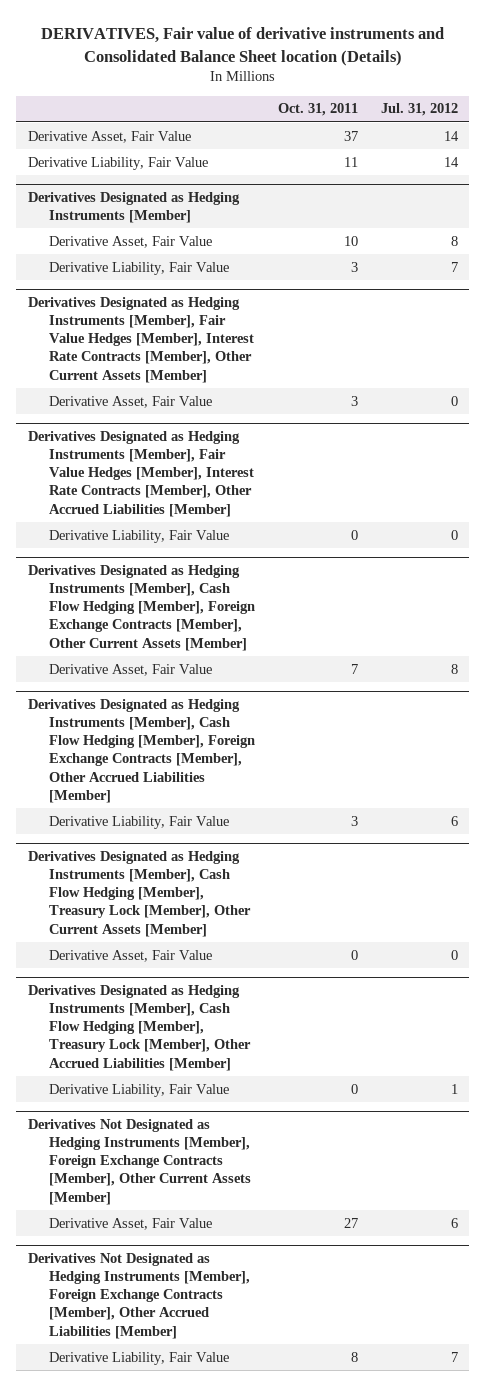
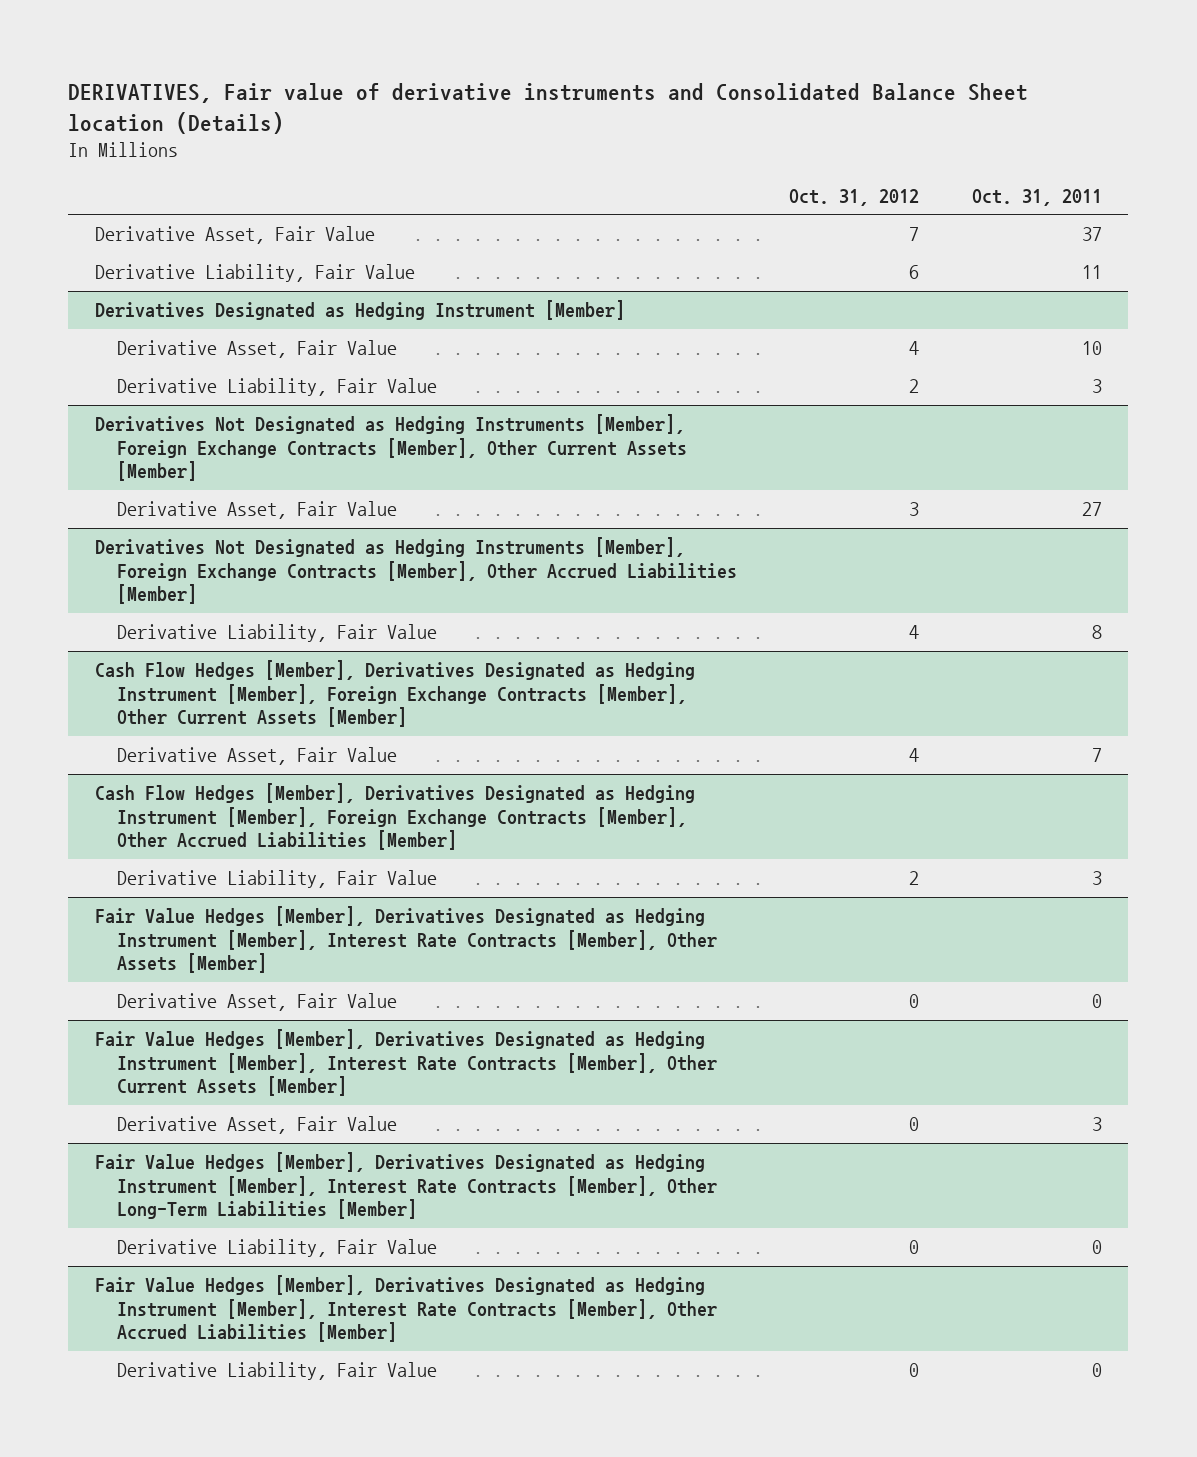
[380,103,458,117] Jul. 31, 2012 -> none
none -> [789,188,920,206] Oct. 31, 2012
[27,191,240,223] Derivatives Designated as Hedging Instruments [Member] -> [94,300,625,321] Derivatives Designated as Hedging Instrument [Member]
[27,296,255,383] Derivatives Designated as Hedging Instruments [Member], Fair Value Hedges [Member], Interest Rate Contracts [Member], Other Current Assets [Member] -> none
[49,395,213,408] Derivative Asset, Fair Value -> none
[27,430,255,517] Derivatives Designated as Hedging Instruments [Member], Fair Value Hedges [Member], Interest Rate Contracts [Member], Other Accrued Liabilities [Member] -> none
[49,529,230,543] Derivative Liability, Fair Value -> none
[27,564,256,651] Derivatives Designated as Hedging Instruments [Member], Cash Flow Hedging [Member], Foreign Exchange Contracts [Member], Other Current Assets [Member] -> none
[49,663,213,676] Derivative Asset, Fair Value -> none
[27,698,256,803] Derivatives Designated as Hedging Instruments [Member], Cash Flow Hedging [Member], Foreign Exchange Contracts [Member], Other Accrued Liabilities [Member] -> none
[49,815,230,829] Derivative Liability, Fair Value -> none
[27,850,252,937] Derivatives Designated as Hedging Instruments [Member], Cash Flow Hedging [Member], Treasury Lock [Member], Other Current Assets [Member] -> none
[49,949,213,962] Derivative Asset, Fair Value -> none
[27,984,252,1071] Derivatives Designated as Hedging Instruments [Member], Cash Flow Hedging [Member], Treasury Lock [Member], Other Accrued Liabilities [Member] -> none
[49,1083,230,1097] Derivative Liability, Fair Value -> none
none -> [94,660,695,728] Cash Flow Hedges [Member], Derivatives Designated as Hedging Instrument [Member], Foreign Exchange Contracts [Member], Other Current Assets [Member]
none -> [116,747,397,766] Derivative Asset, Fair Value
none -> [94,783,695,851] Cash Flow Hedges [Member], Derivatives Designated as Hedging Instrument [Member], Foreign Exchange Contracts [Member], Other Accrued Liabilities [Member]
none -> [116,870,437,889] Derivative Liability, Fair Value
none -> [94,906,717,974] Fair Value Hedges [Member], Derivatives Designated as Hedging Instrument [Member], Interest Rate Contracts [Member], Other Assets [Member]
none -> [116,993,397,1012] Derivative Asset, Fair Value
none -> [94,1029,717,1097] Fair Value Hedges [Member], Derivatives Designated as Hedging Instrument [Member], Interest Rate Contracts [Member], Other Current Assets [Member]
none -> [116,1116,397,1135] Derivative Asset, Fair Value
none -> [94,1152,717,1220] Fair Value Hedges [Member], Derivatives Designated as Hedging Instrument [Member], Interest Rate Contracts [Member], Other Long-Term Liabilities [Member]
none -> [116,1239,437,1258] Derivative Liability, Fair Value
none -> [94,1275,717,1343] Fair Value Hedges [Member], Derivatives Designated as Hedging Instrument [Member], Interest Rate Contracts [Member], Other Accrued Liabilities [Member]
none -> [116,1362,437,1381] Derivative Liability, Fair Value

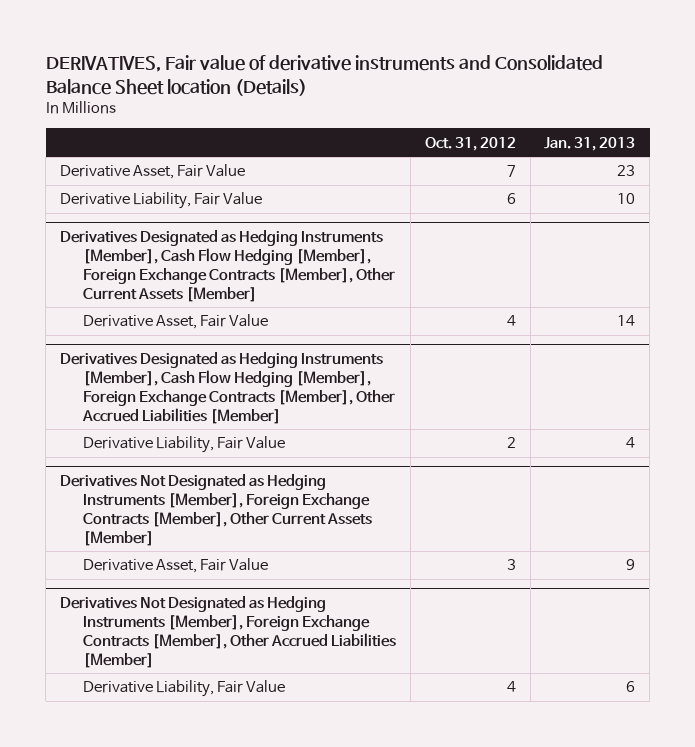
[972,188,1103,206] Oct. 31, 2011 -> none
none -> [544,136,636,151] Jan. 31, 2013
[94,300,625,321] Derivatives Designated as Hedging Instrument [Member] -> none
none -> [59,229,396,302] Derivatives Designated as Hedging Instruments [Member], Cash Flow Hedging [Member], Foreign Exchange Contracts [Member], Other Current Assets [Member]
none -> [59,351,396,424] Derivatives Designated as Hedging Instruments [Member], Cash Flow Hedging [Member], Foreign Exchange Contracts [Member], Other Accrued Liabilities [Member]
[94,660,695,728] Cash Flow Hedges [Member], Derivatives Designated as Hedging Instrument [Member], Foreign Exchange Contracts [Member], Other Current Assets [Member] -> none
[116,747,397,766] Derivative Asset, Fair Value -> none
[94,783,695,851] Cash Flow Hedges [Member], Derivatives Designated as Hedging Instrument [Member], Foreign Exchange Contracts [Member], Other Accrued Liabilities [Member] -> none
[116,870,437,889] Derivative Liability, Fair Value -> none
[94,906,717,974] Fair Value Hedges [Member], Derivatives Designated as Hedging Instrument [Member], Interest Rate Contracts [Member], Other Assets [Member] -> none
[116,993,397,1012] Derivative Asset, Fair Value -> none
[94,1029,717,1097] Fair Value Hedges [Member], Derivatives Designated as Hedging Instrument [Member], Interest Rate Contracts [Member], Other Current Assets [Member] -> none
[116,1116,397,1135] Derivative Asset, Fair Value -> none
[94,1152,717,1220] Fair Value Hedges [Member], Derivatives Designated as Hedging Instrument [Member], Interest Rate Contracts [Member], Other Long-Term Liabilities [Member] -> none
[116,1239,437,1258] Derivative Liability, Fair Value -> none
[94,1275,717,1343] Fair Value Hedges [Member], Derivatives Designated as Hedging Instrument [Member], Interest Rate Contracts [Member], Other Accrued Liabilities [Member] -> none
[116,1362,437,1381] Derivative Liability, Fair Value -> none

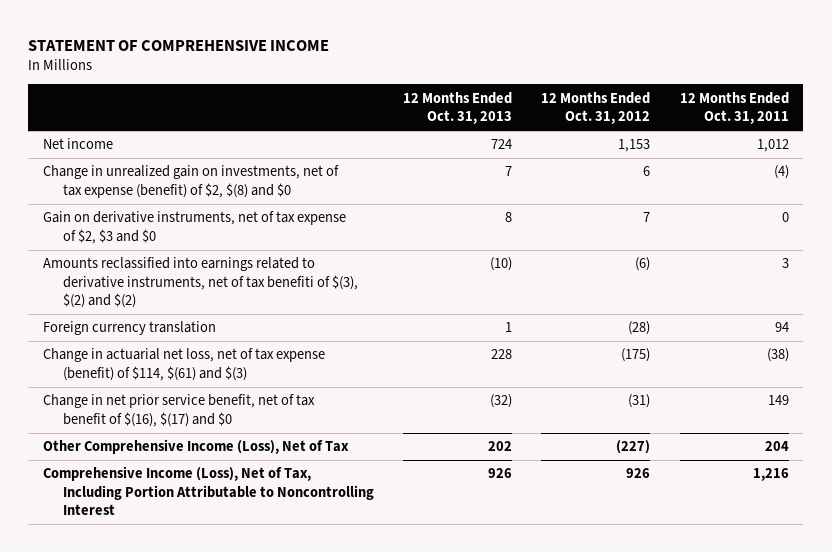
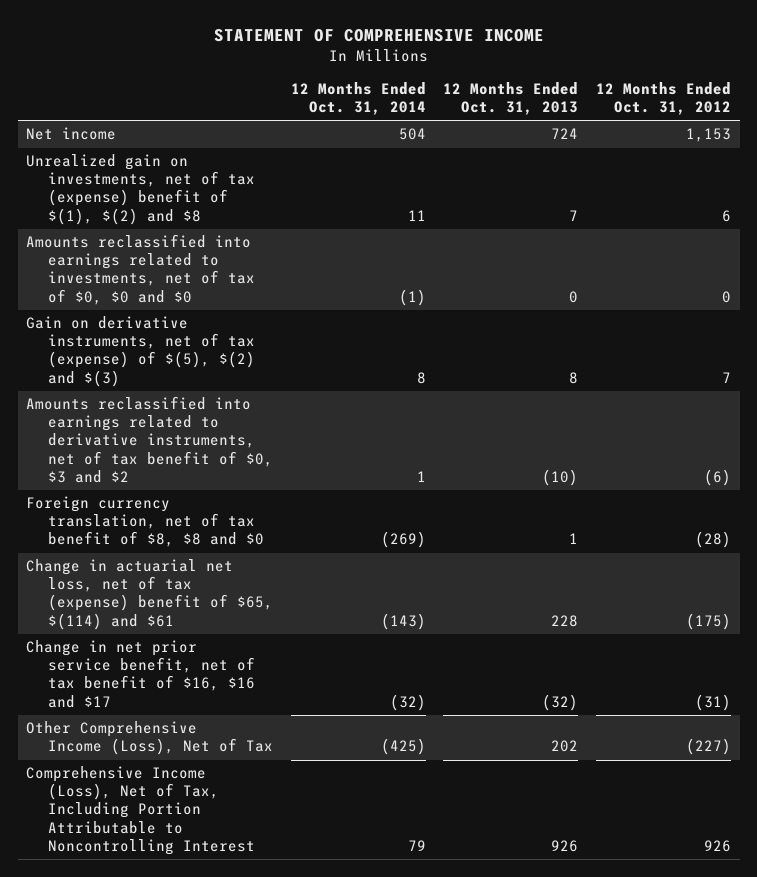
[679,91,789,125] 12 Months Ended Oct. 31, 2011 -> none
none -> [290,82,426,116] 12 Months Ended Oct. 31, 2014
[42,165,339,198] Change in unrealized gain on investments, net of tax expense (benefit) of $2, $(8) and $0 -> [26,154,255,225] Unrealized gain on investments, net of tax (expense) benefit of $(1), $(2) and $8
none -> [26,234,255,305] Amounts reclassified into earnings related to investments, net of tax of $0, $0 and $0
[42,211,346,244] Gain on derivative instruments, net of tax expense of $2, $3 and $0 -> [26,316,255,387] Gain on derivative instruments, net of tax (expense) of $(5), $(2) and $(3)
[42,257,359,308] Amounts reclassified into earnings related to derivative instruments, net of tax benefiti of $(3), $(2) and $(2) -> [26,396,273,483] Amounts reclassified into earnings related to derivative instruments, net of tax benefit of $0, $3 and $2
[42,321,216,336] Foreign currency translation -> [26,496,264,548] Foreign currency translation, net of tax benefit of $8, $8 and $0
[42,348,325,381] Change in actuarial net loss, net of tax expense (benefit) of $114, $(61) and $(3) -> [26,559,273,630] Change in actuarial net loss, net of tax (expense) benefit of $65, $(114) and $61
[42,394,315,427] Change in net prior service benefit, net of tax benefit of $(16), $(17) and $0 -> [26,640,255,708] Change in net prior service benefit, net of tax benefit of $16, $16 and $17

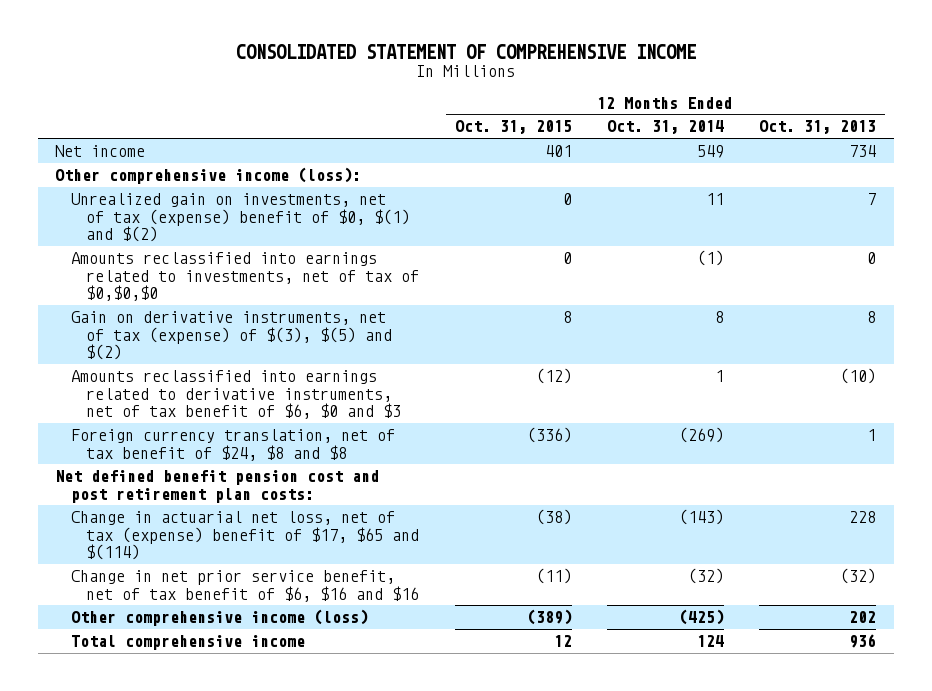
[213,28,544,42] STATEMENT OF COMPREHENSIVE INCOME -> [235,43,696,59] CONSOLIDATED STATEMENT OF COMPREHENSIVE INCOME
[595,82,731,116] 12 Months Ended Oct. 31, 2012 -> none
none -> [454,120,572,135] Oct. 31, 2015
[26,766,255,855] Comprehensive Income (Loss), Net of Tax, Including Portion Attributable to Noncontrolling Interest -> none
[398,128,426,141] 504 -> [696,145,724,159] 549
[551,128,579,140] 724 -> [849,145,877,158] 734
none -> [55,167,362,185] Other comprehensive income (loss):
[26,154,255,225] Unrealized gain on investments, net of tax (expense) benefit of $(1), $(2) and $8 -> [70,193,411,243] Unrealized gain on investments, net of tax (expense) benefit of $0, $(1) and $(2)
[26,234,255,305] Amounts reclassified into earnings related to investments, net of tax of $0, $0 and $0 -> [70,252,420,302] Amounts reclassified into earnings related to investments, net of tax of $0,$0,$0
[26,316,255,387] Gain on derivative instruments, net of tax (expense) of $(5), $(2) and $(3) -> [70,311,393,361] Gain on derivative instruments, net of tax (expense) of $(3), $(5) and $(2)
[26,396,273,483] Amounts reclassified into earnings related to derivative instruments, net of tax benefit of $0, $3 and $2 -> [70,370,402,420] Amounts reclassified into earnings related to derivative instruments, net of tax benefit of $6, $0 and $3
[26,496,264,548] Foreign currency translation, net of tax benefit of $8, $8 and $0 -> [70,429,395,461] Foreign currency translation, net of tax benefit of $24, $8 and $8
none -> [55,470,380,503] Net defined benefit pension cost and post retirement plan costs:
[26,559,273,630] Change in actuarial net loss, net of tax (expense) benefit of $65, $(114) and $61 -> [70,511,420,561] Change in actuarial net loss, net of tax (expense) benefit of $17, $65 and $(114)
[26,640,255,708] Change in net prior service benefit, net of tax benefit of $16, $16 and $17 -> [70,570,420,602] Change in net prior service benefit, net of tax benefit of $6, $16 and $16
[26,721,273,756] Other Comprehensive Income (Loss), Net of Tax -> [70,609,368,627] Other comprehensive income (loss)
none -> [70,635,305,651] Total comprehensive income

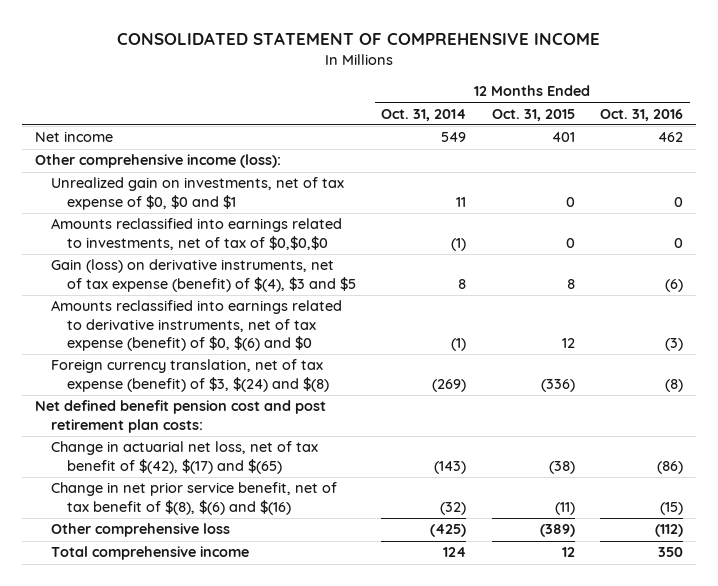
[759,120,877,135] Oct. 31, 2013 -> none
none -> [600,108,684,121] Oct. 31, 2016
[70,193,411,243] Unrealized gain on investments, net of tax (expense) benefit of $0, $(1) and $(2) -> [51,177,345,210] Unrealized gain on investments, net of tax expense of $0, $0 and $1
[70,311,393,361] Gain on derivative instruments, net of tax (expense) of $(3), $(5) and $(2) -> [51,259,356,292] Gain (loss) on derivative instruments, net of tax expense (benefit) of $(4), $3 and $5
[70,370,402,420] Amounts reclassified into earnings related to derivative instruments, net of tax benefit of $6, $0 and $3 -> [51,300,343,352] Amounts reclassified into earnings related to derivative instruments, net of tax expense (benefit) of $0, $(6) and $0
[535,368,572,385] (12) -> [561,338,575,349] 12
[714,370,724,383] 1 -> [451,338,467,352] (1)
[70,429,395,461] Foreign currency translation, net of tax benefit of $24, $8 and $8 -> [51,359,329,392] Foreign currency translation, net of tax expense (benefit) of $3, $(24) and $(8)
[70,511,420,561] Change in actuarial net loss, net of tax (expense) benefit of $17, $65 and $(114) -> [51,441,319,474] Change in actuarial net loss, net of tax benefit of $(42), $(17) and $(65)
[70,570,420,602] Change in net prior service benefit, net of tax benefit of $6, $16 and $16 -> [51,482,338,515] Change in net prior service benefit, net of tax benefit of $(8), $(6) and $(16)
[70,609,368,627] Other comprehensive income (loss) -> [51,523,231,538] Other comprehensive loss

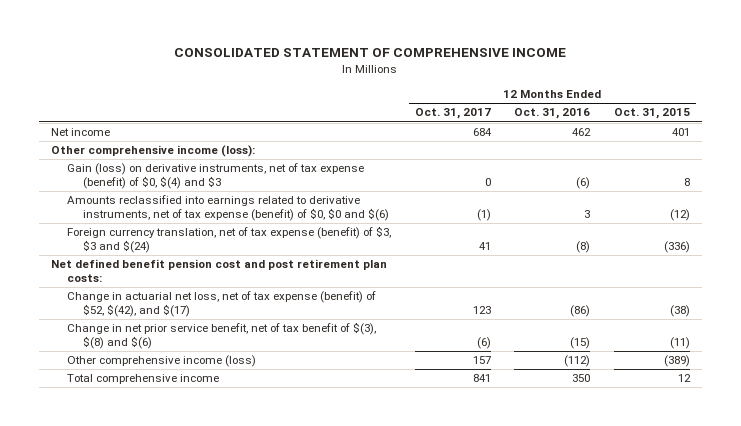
[381,108,467,121] Oct. 31, 2014 -> none
none -> [414,108,491,120] Oct. 31, 2017
[51,177,345,210] Unrealized gain on investments, net of tax expense of $0, $0 and $1 -> none
[51,218,343,250] Amounts reclassified into earnings related to investments, net of tax of $0,$0,$0 -> none
[51,259,356,292] Gain (loss) on derivative instruments, net of tax expense (benefit) of $(4), $3 and $5 -> [66,163,364,190] Gain (loss) on derivative instruments, net of tax expense (benefit) of $0, $(4) and $3
[51,300,343,352] Amounts reclassified into earnings related to derivative instruments, net of tax expense (benefit) of $0, $(6) and $0 -> [66,195,389,222] Amounts reclassified into earnings related to derivative instruments, net of tax expense (benefit) of $0, $0 and $(6)
[561,338,575,349] 12 -> [670,209,691,222] (12)
[665,338,684,352] (3) -> [584,210,591,219] 3
[51,359,329,392] Foreign currency translation, net of tax expense (benefit) of $3, $(24) and $(8) -> [66,226,391,254] Foreign currency translation, net of tax expense (benefit) of $3, $3 and $(24)
[51,441,319,474] Change in actuarial net loss, net of tax benefit of $(42), $(17) and $(65) -> [66,291,376,318] Change in actuarial net loss, net of tax expense (benefit) of $52, $(42), and $(17)
[51,482,338,515] Change in net prior service benefit, net of tax benefit of $(8), $(6) and $(16) -> [66,322,376,350] Change in net prior service benefit, net of tax benefit of $(3), $(8) and $(6)
[51,523,231,538] Other comprehensive loss -> [66,355,256,368] Other comprehensive income (loss)

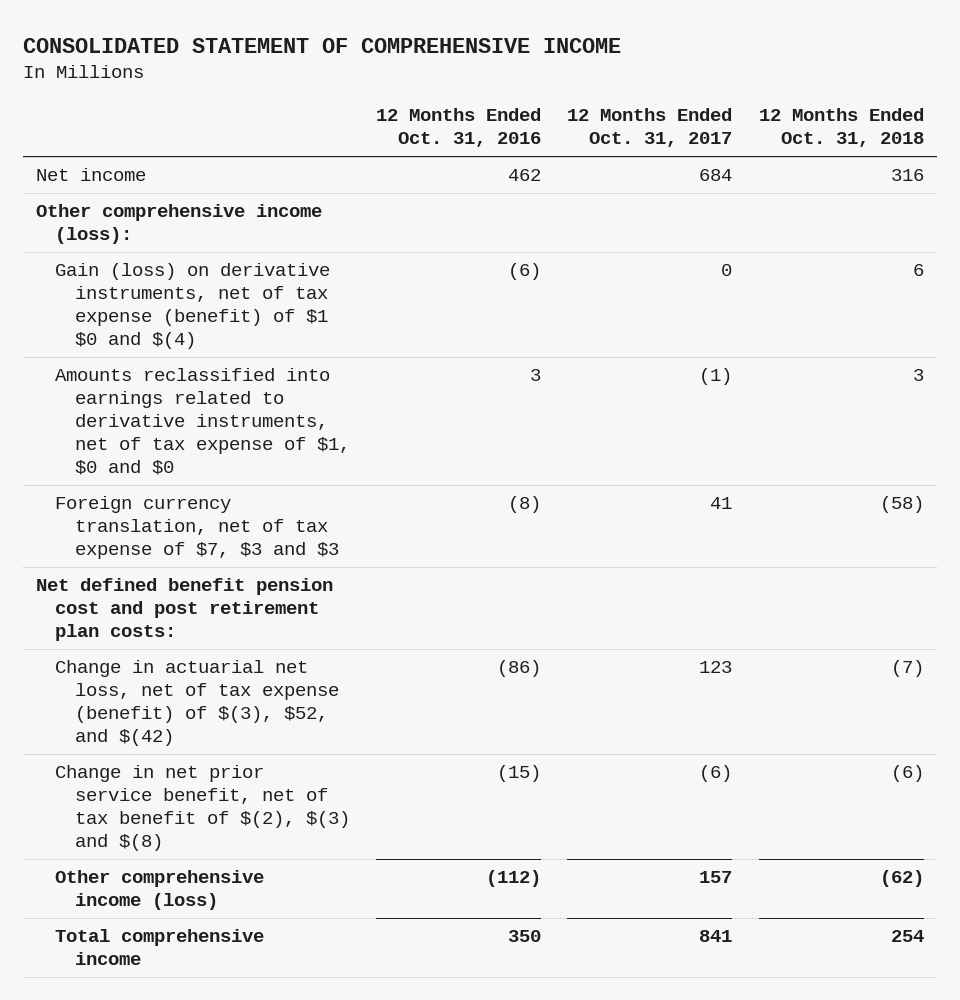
[614,108,691,120] Oct. 31, 2015 -> none
none -> [758,108,924,148] 12 Months Ended Oct. 31, 2018
[66,163,364,190] Gain (loss) on derivative instruments, net of tax expense (benefit) of $0, $(4) and $3 -> [55,263,331,349] Gain (loss) on derivative instruments, net of tax expense (benefit) of $1 $0 and $(4)
[66,195,389,222] Amounts reclassified into earnings related to derivative instruments, net of tax expense (benefit) of $0, $0 and $(6) -> [55,368,350,475] Amounts reclassified into earnings related to derivative instruments, net of tax expense of $1, $0 and $0
[66,226,391,254] Foreign currency translation, net of tax expense (benefit) of $3, $3 and $(24) -> [55,496,339,560] Foreign currency translation, net of tax expense of $7, $3 and $3
[66,291,376,318] Change in actuarial net loss, net of tax expense (benefit) of $52, $(42), and $(17) -> [55,660,339,746] Change in actuarial net loss, net of tax expense (benefit) of $(3), $52, and $(42)
[66,322,376,350] Change in net prior service benefit, net of tax benefit of $(3), $(8) and $(6) -> [55,765,350,851] Change in net prior service benefit, net of tax benefit of $(2), $(3) and $(8)

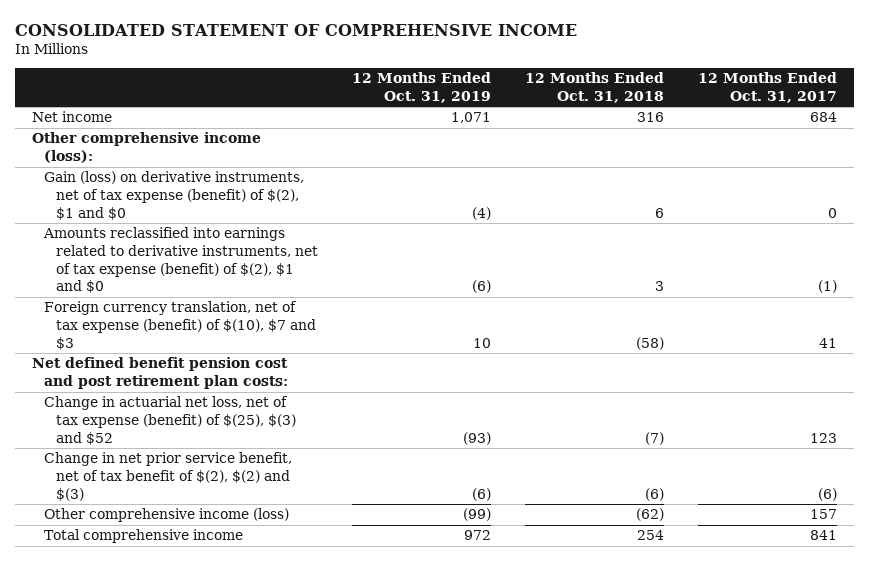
[376,108,542,148] 12 Months Ended Oct. 31, 2016 -> none
none -> [351,72,491,103] 12 Months Ended Oct. 31, 2019
[55,263,331,349] Gain (loss) on derivative instruments, net of tax expense (benefit) of $1 $0 and $(4) -> [43,171,304,220] Gain (loss) on derivative instruments, net of tax expense (benefit) of $(2), $1 and $0
[55,368,350,475] Amounts reclassified into earnings related to derivative instruments, net of tax expense of $1, $0 and $0 -> [42,227,318,294] Amounts reclassified into earnings related to derivative instruments, net of tax expense (benefit) of $(2), $1 and $0
[55,496,339,560] Foreign currency translation, net of tax expense of $7, $3 and $3 -> [43,301,316,350] Foreign currency translation, net of tax expense (benefit) of $(10), $7 and $3
[55,660,339,746] Change in actuarial net loss, net of tax expense (benefit) of $(3), $52, and $(42) -> [43,396,296,445] Change in actuarial net loss, net of tax expense (benefit) of $(25), $(3) and $52
[55,765,350,851] Change in net prior service benefit, net of tax benefit of $(2), $(3) and $(8) -> [43,452,292,501] Change in net prior service benefit, net of tax benefit of $(2), $(2) and $(3)

